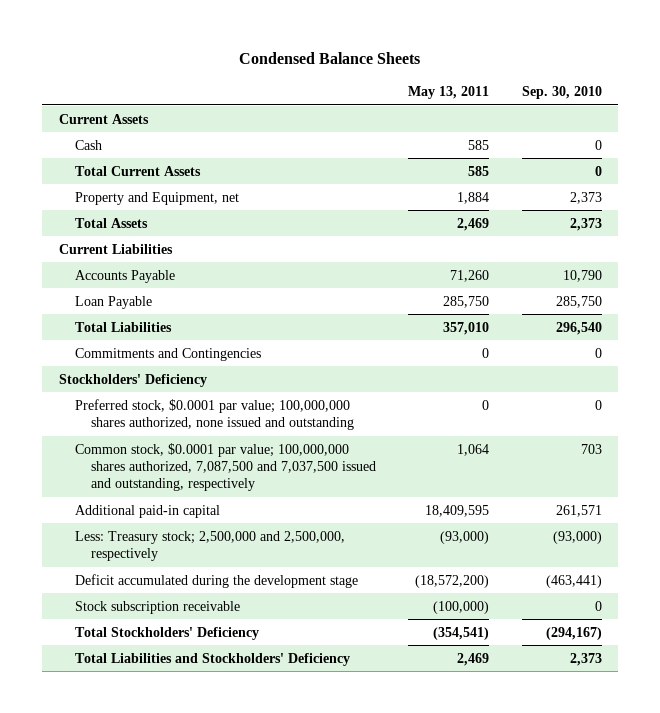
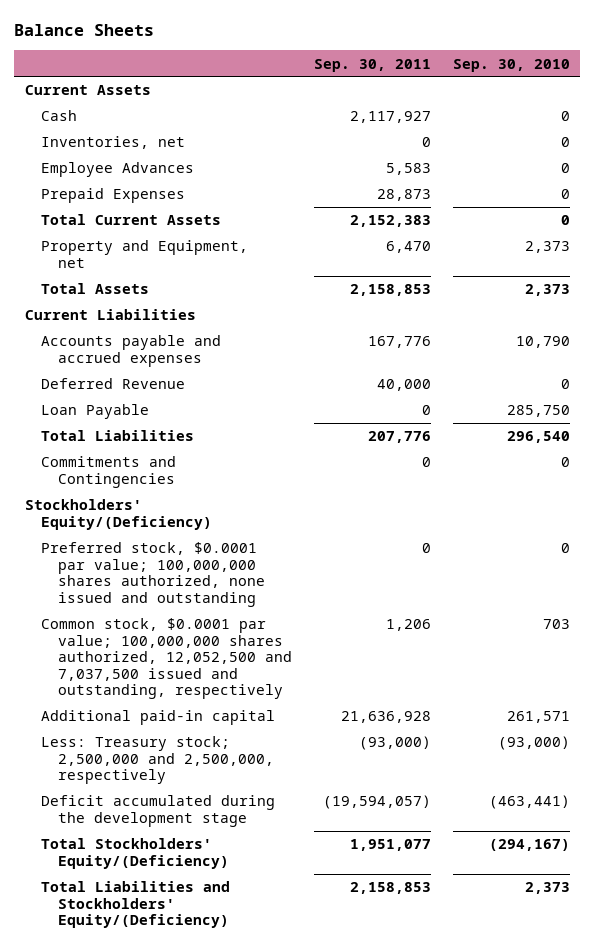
[239,52,421,65] Condensed Balance Sheets -> [13,24,154,37] Balance Sheets
[408,85,490,99] May 13, 2011 -> none
none -> [313,58,431,72] Sep. 30, 2011
none -> [41,136,186,150] Inventories, net
none -> [41,162,195,178] Employee Advances
none -> [41,188,186,204] Prepaid Expenses
[74,269,175,283] Accounts Payable -> [41,335,222,367] Accounts payable and accrued expenses
none -> [41,378,186,390] Deferred Revenue
[58,373,207,387] Stockholders' Deficiency -> [24,499,213,530] Stockholders' Equity/(Deficiency)
[74,442,376,492] Common stock, $0.0001 par value; 100,000,000 shares authorized, 7,087,500 and 7,037,500 issued and outstanding, respectively -> [41,618,293,700] Common stock, $0.0001 par value; 100,000,000 shares authorized, 12,052,500 and 7,037,500 issued and outstanding, respectively
[74,600,240,614] Stock subscription receivable -> none
[74,626,259,640] Total Stockholders' Deficiency -> [41,838,230,869] Total Stockholders' Equity/(Deficiency)
[74,652,350,666] Total Liabilities and Stockholders' Deficiency -> [41,881,231,929] Total Liabilities and Stockholders' Equity/(Deficiency)

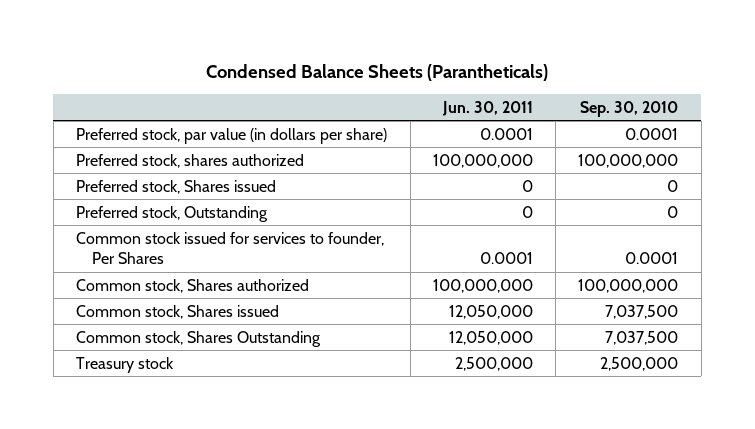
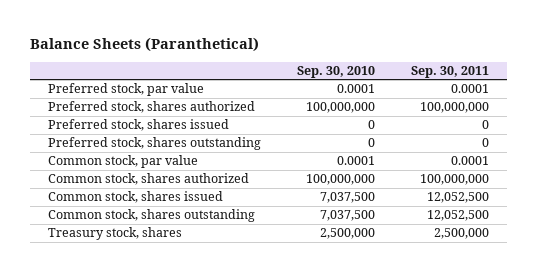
[206,64,549,82] Condensed Balance Sheets (Parantheticals) -> [29,37,259,53] Balance Sheets (Paranthetical)
[441,100,533,116] Jun. 30, 2011 -> none
none -> [410,65,489,78] Sep. 30, 2011
[76,127,388,144] Preferred stock, par value (in dollars per share) -> [47,83,204,97] Preferred stock, par value
[76,179,277,194] Preferred stock, Shares issued -> [47,119,229,132] Preferred stock, shares issued
[76,205,269,222] Preferred stock, Outstanding -> [47,137,261,151] Preferred stock, shares outstanding
[76,231,385,265] Common stock issued for services to founder, Per Shares -> [47,155,198,169] Common stock, par value
[76,278,310,293] Common stock, Shares authorized -> [47,173,249,186] Common stock, shares authorized
[76,304,280,319] Common stock, Shares issued -> [47,191,223,204] Common stock, shares issued
[76,330,322,347] Common stock, Shares Outstanding -> [47,209,255,223] Common stock, shares outstanding
[76,356,175,373] Treasury stock -> [47,227,182,241] Treasury stock, shares

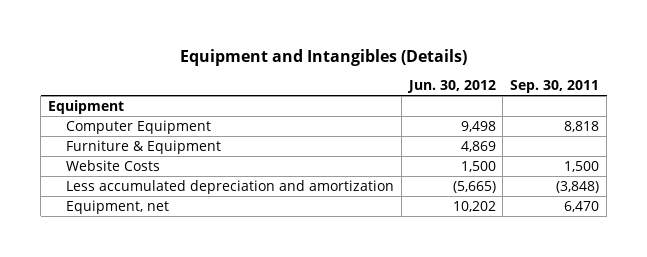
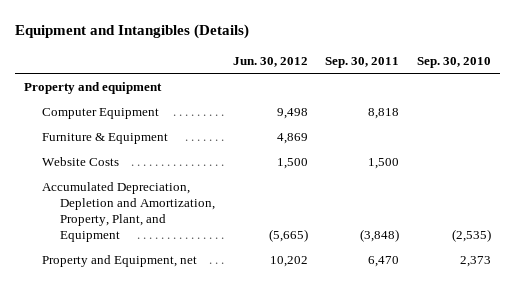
none -> [417,56,492,68] Sep. 30, 2010
[48,99,125,114] Equipment -> [24,81,163,94] Property and equipment
[65,179,394,194] Less accumulated depreciation and amortization -> [42,181,216,242] Accumulated Depreciation, Depletion and Amortization, Property, Plant, and Equipment
[65,199,169,214] Equipment, net -> [42,254,198,267] Property and Equipment, net

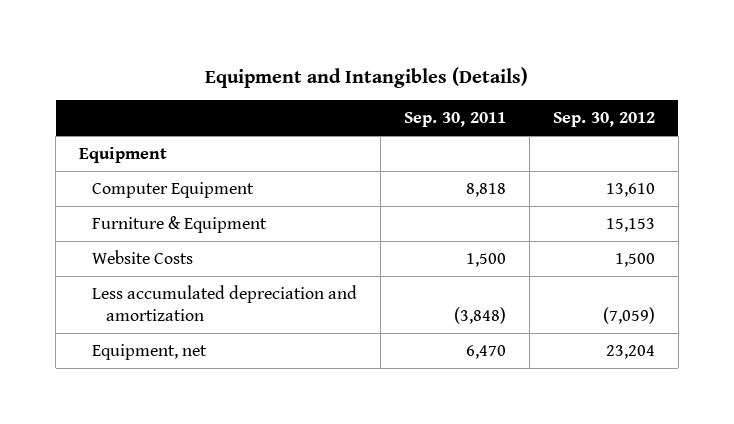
[232,56,308,67] Jun. 30, 2012 -> none
[417,56,492,68] Sep. 30, 2010 -> none
none -> [552,112,655,128] Sep. 30, 2012
[24,81,163,94] Property and equipment -> [79,146,168,163] Equipment
[42,181,216,242] Accumulated Depreciation, Depletion and Amortization, Property, Plant, and Equipment -> [92,284,358,321] Less accumulated depreciation and amortization
[42,254,198,267] Property and Equipment, net -> [92,343,208,360] Equipment, net

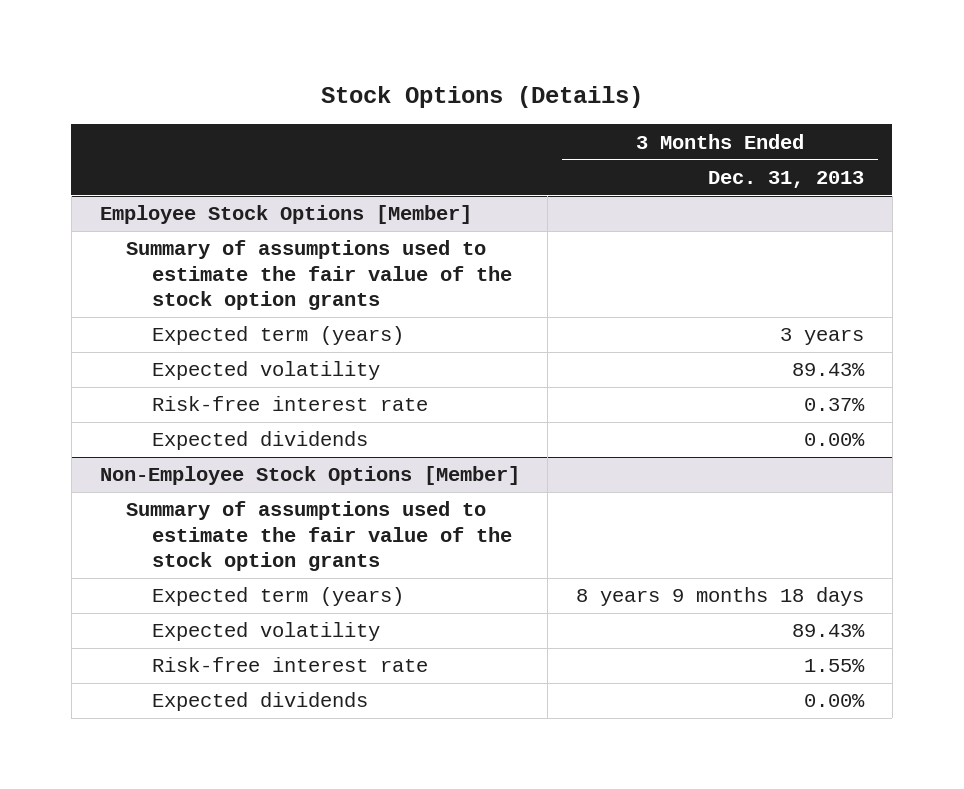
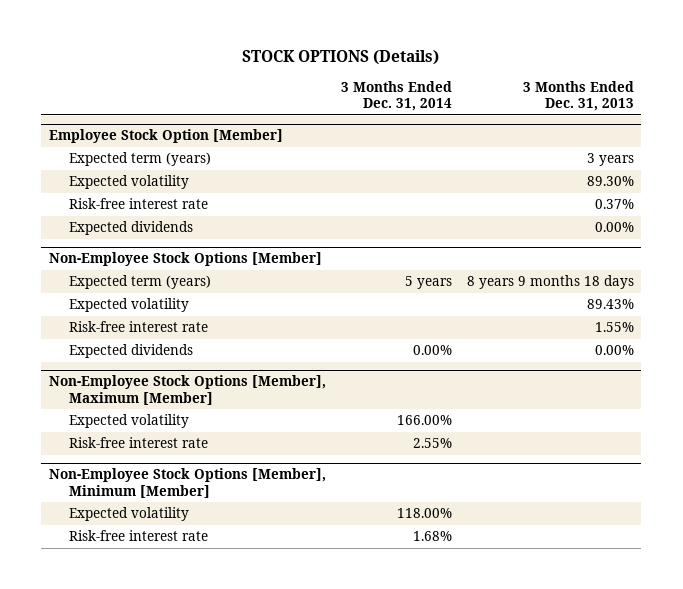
[320,86,643,109] Stock Options (Details) -> [242,50,440,66] STOCK OPTIONS (Details)
none -> [340,80,452,111] 3 Months Ended Dec. 31, 2014
[125,240,513,310] Summary of assumptions used to estimate the fair value of the stock option grants -> none
[99,205,472,225] Employee Stock Options [Member] -> [48,129,283,144] Employee Stock Option [Member]
[791,363,865,377] 89.43% -> [586,176,634,187] 89.30%
[125,501,513,571] Summary of assumptions used to estimate the fair value of the stock option grants -> none
none -> [48,375,326,405] Non-Employee Stock Options [Member], Maximum [Member]
none -> [68,414,189,429] Expected volatility
none -> [68,437,208,449] Risk-free interest rate
none -> [48,468,326,498] Non-Employee Stock Options [Member], Minimum [Member]
none -> [68,507,189,522] Expected volatility
none -> [68,530,208,542] Risk-free interest rate

